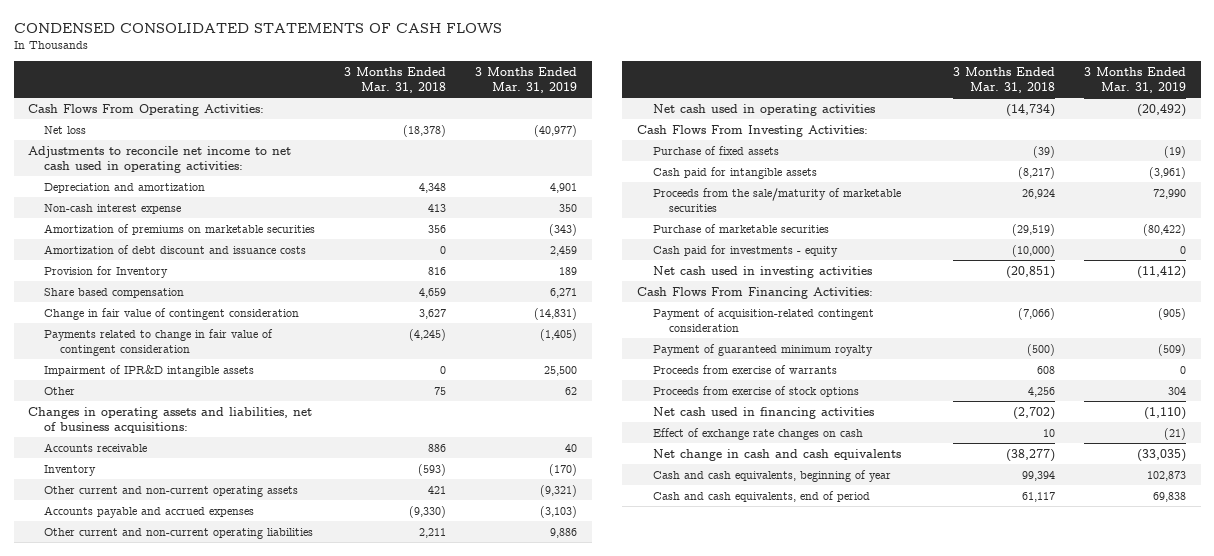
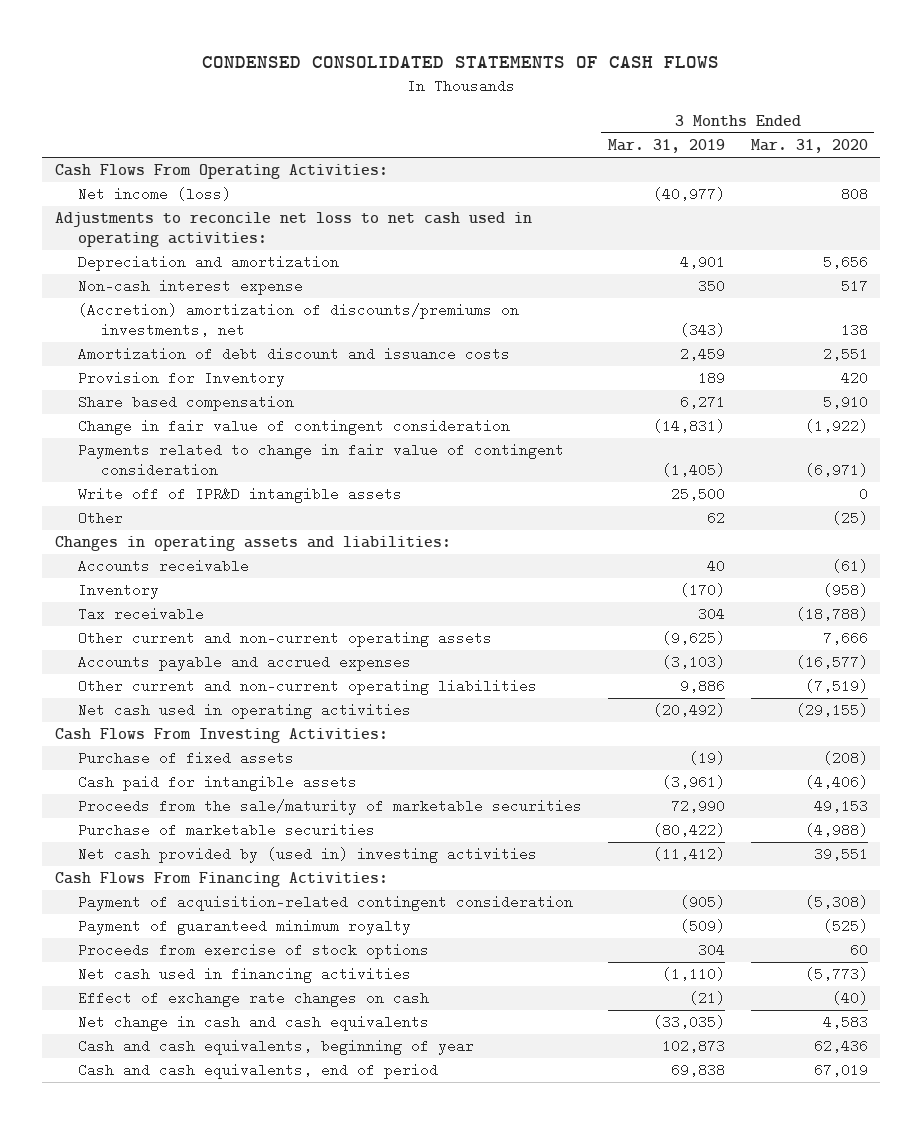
[344,66,447,93] 3 Months Ended Mar. 31, 2018 -> none
none -> [750,139,868,154] Mar. 31, 2020
[44,125,87,134] Net loss -> [78,187,232,202] Net income (loss)
[28,145,292,173] Adjustments to reconcile net income to net cash used in operating activities: -> [54,212,532,248] Adjustments to reconcile net loss to net cash used in operating activities:
[44,223,316,235] Amortization of premiums on marketable securities -> [78,303,520,338] (Accretion) amortization of discounts/premiums on investments, net
[44,364,255,377] Impairment of IPR&D intangible assets -> [78,487,403,504] Write off of IPR&D intangible assets
[28,406,313,433] Changes in operating assets and liabilities, net of business acquisitions: -> [54,536,451,552] Changes in operating assets and liabilities:
none -> [78,607,205,622] Tax receivable
[540,484,578,497] (9,321) -> [661,631,725,646] (9,625)
[653,244,839,257] Cash paid for investments - equity -> none
[653,265,873,278] Net cash used in investing activities -> [78,847,538,864] Net cash provided by (used in) investing activities
[653,364,838,374] Proceeds from exercise of warrants -> none

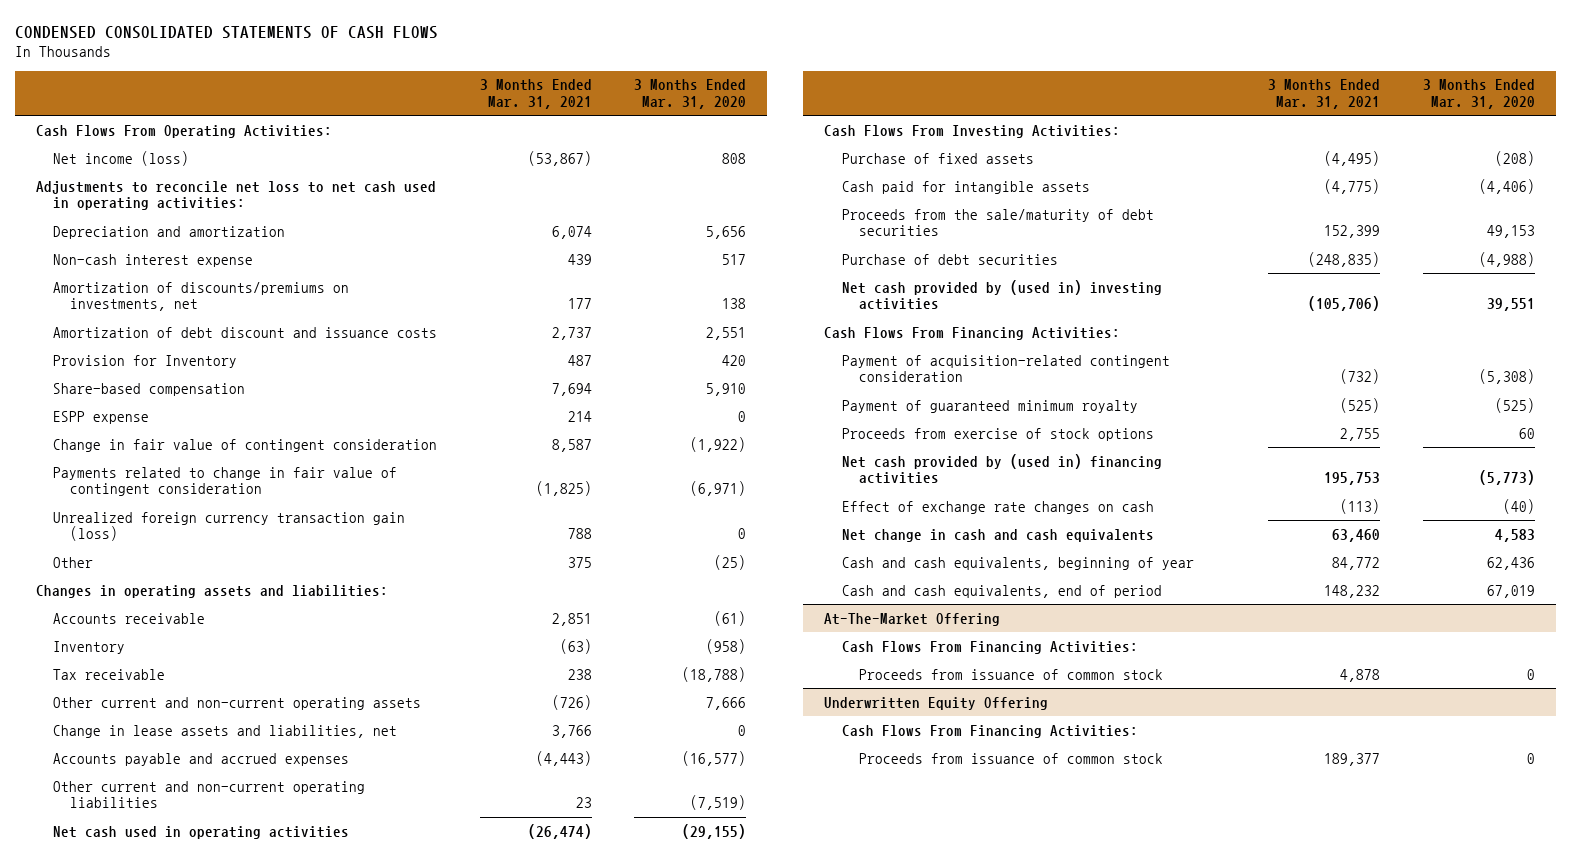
[607,139,725,154] Mar. 31, 2019 -> none
none -> [479,79,592,109] 3 Months Ended Mar. 31, 2021
[78,303,520,338] (Accretion) amortization of discounts/premiums on investments, net -> [53,281,350,312] Amortization of discounts/premiums on investments, net
[78,395,295,412] Share based compensation -> [53,382,246,396] Share-based compensation
none -> [53,410,150,424] ESPP expense
[78,487,403,504] Write off of IPR&D intangible assets -> none
none -> [53,511,406,542] Unrealized foreign currency transaction gain (loss)
none -> [53,724,398,738] Change in lease assets and liabilities, net
[78,799,583,816] Proceeds from the sale/maturity of marketable securities -> [841,208,1154,237] Proceeds from the sale/maturity of debt securities
[78,823,376,838] Purchase of marketable securities -> [841,253,1058,265] Purchase of debt securities
[78,967,412,984] Net cash used in financing activities -> [841,453,1162,485] Net cash provided by (used in) financing activities
none -> [824,612,1001,626] At-The-Market Offering
none -> [841,640,1138,654] Cash Flows From Financing Activities:
none -> [859,668,1164,680] Proceeds from issuance of common stock
none -> [824,696,1049,710] Underwritten Equity Offering
none -> [841,724,1138,738] Cash Flows From Financing Activities:
none -> [859,752,1164,764] Proceeds from issuance of common stock

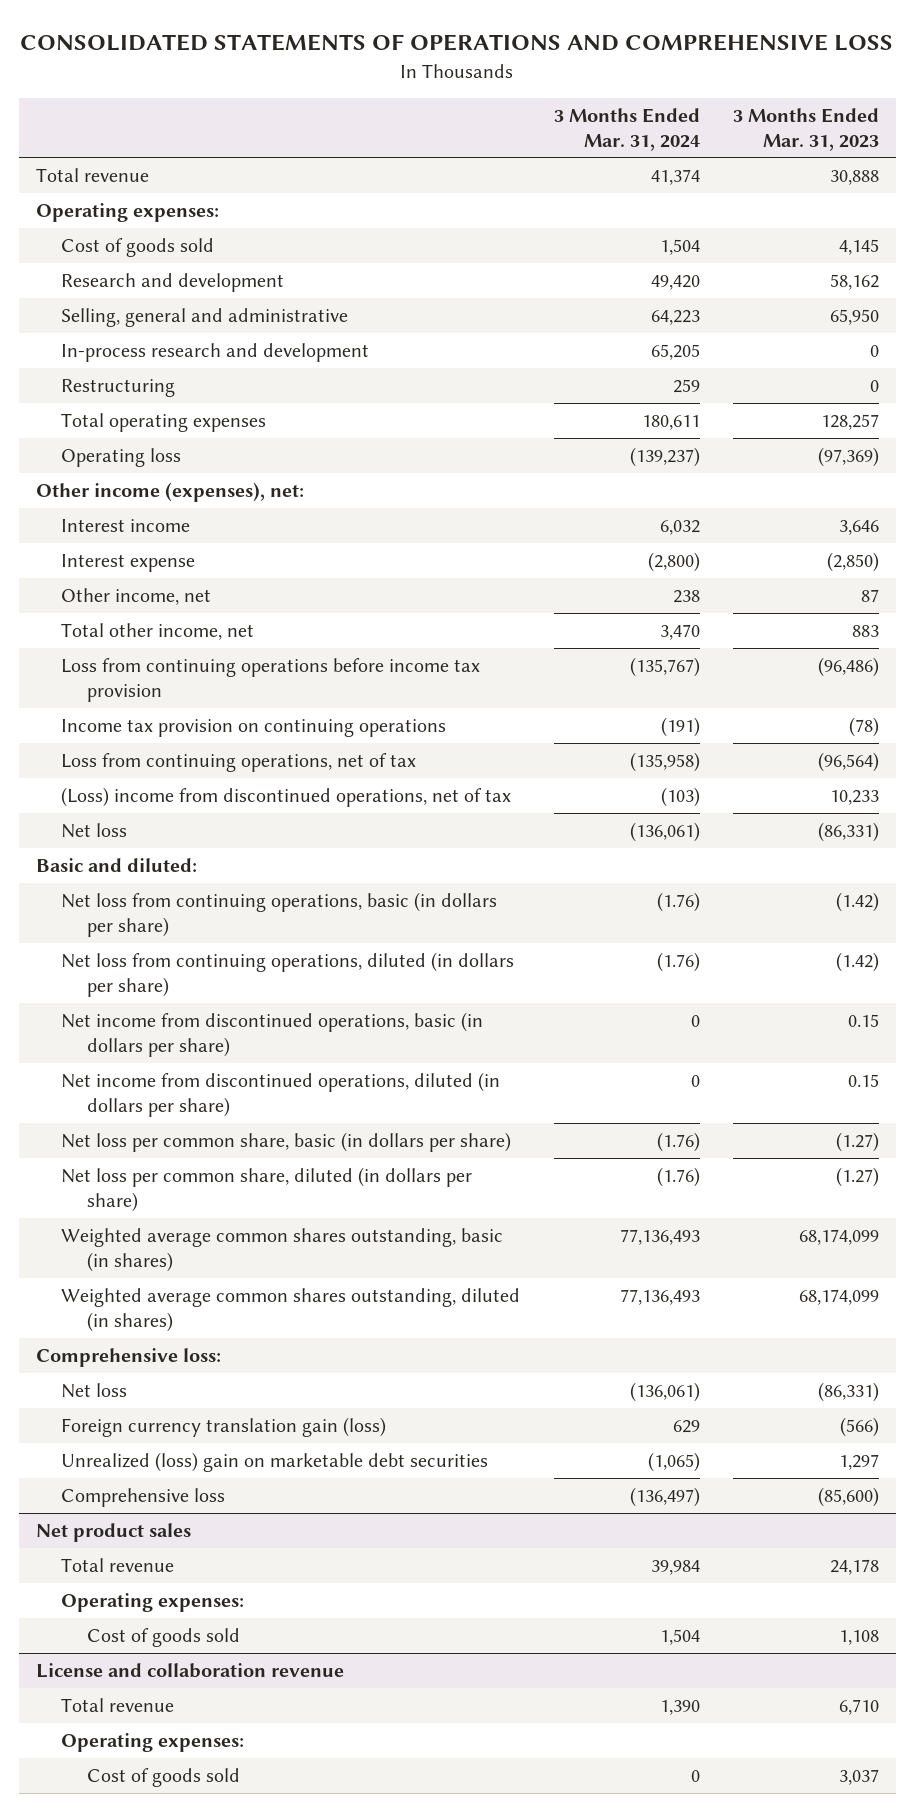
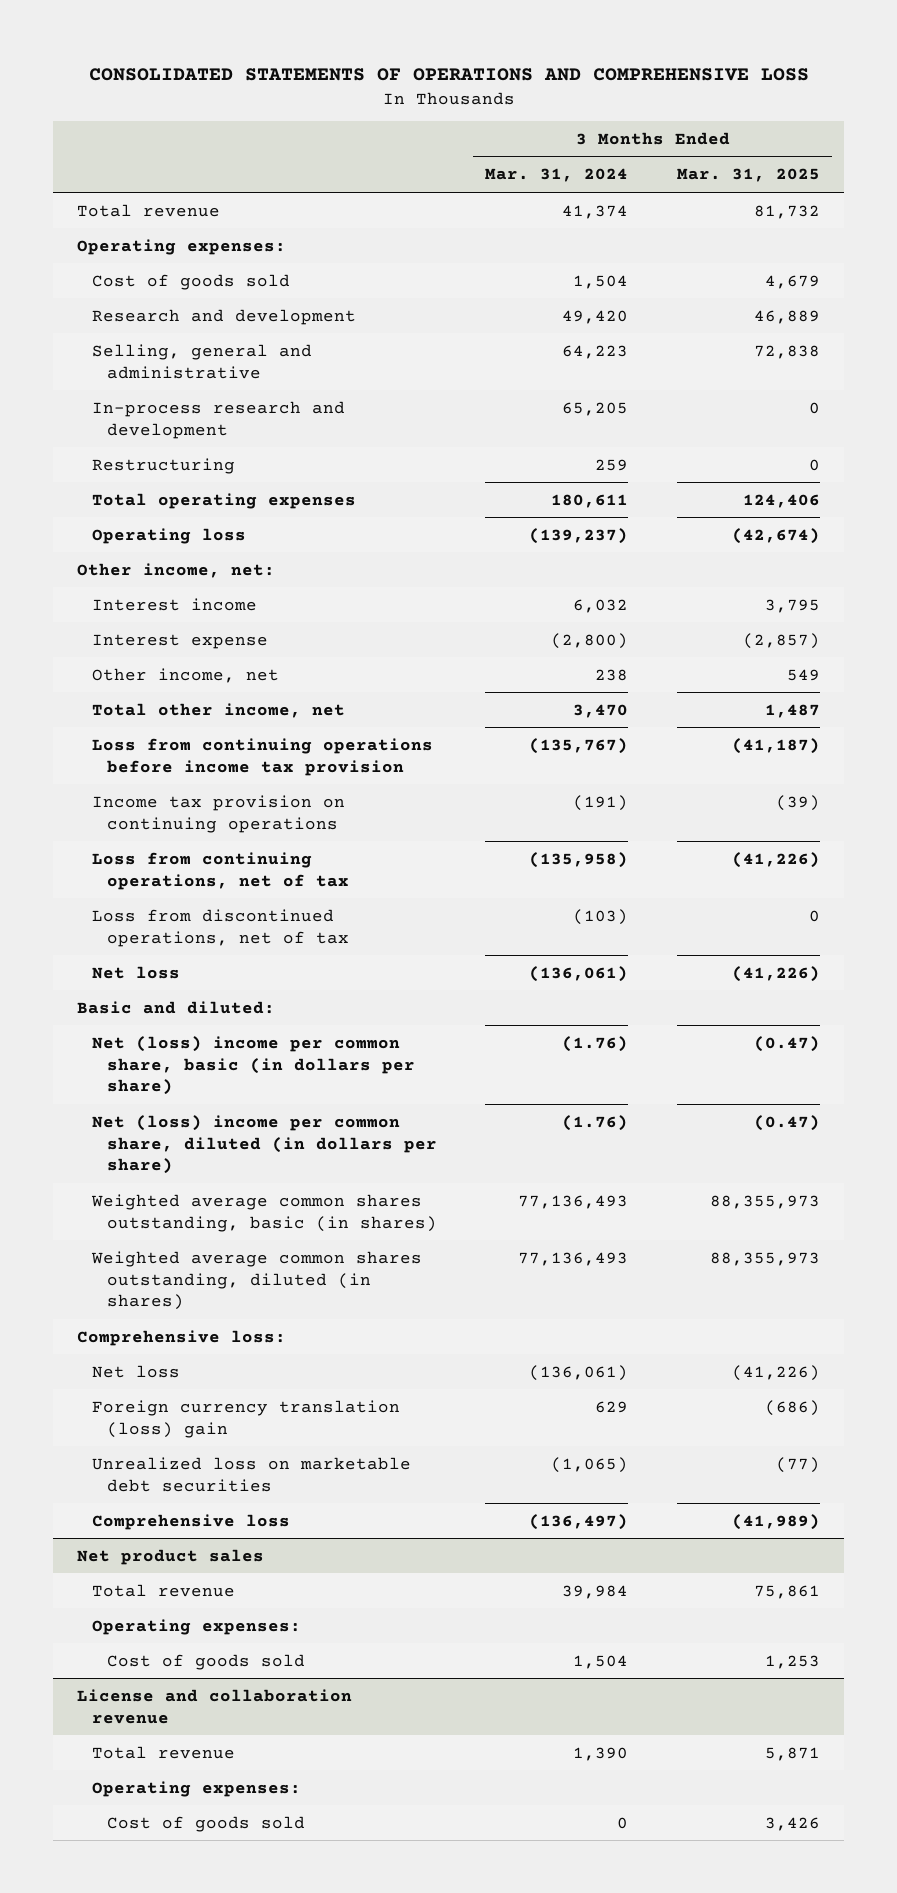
[732,107,879,151] 3 Months Ended Mar. 31, 2023 -> none
none -> [676,168,820,183] Mar. 31, 2025
[35,482,304,503] Other income (expenses), net: -> [77,562,276,578] Other income, net:
[61,787,512,808] (Loss) income from discontinued operations, net of tax -> [92,908,350,947] Loss from discontinued operations, net of tax
[61,892,498,937] Net loss from continuing operations, basic (in dollars per share) -> none
[61,952,515,997] Net loss from continuing operations, diluted (in dollars per share) -> none
[61,1012,484,1057] Net income from discontinued operations, basic (in dollars per share) -> none
[61,1072,501,1117] Net income from discontinued operations, diluted (in dollars per share) -> none
[61,1132,512,1153] Net loss per common share, basic (in dollars per share) -> [92,1035,416,1096] Net (loss) income per common share, basic (in dollars per share)
[61,1167,473,1212] Net loss per common share, diluted (in dollars per share) -> [92,1114,438,1175] Net (loss) income per common share, diluted (in dollars per share)
[61,1417,387,1438] Foreign currency translation gain (loss) -> [92,1399,401,1438] Foreign currency translation (loss) gain
[61,1452,489,1473] Unrealized (loss) gain on marketable debt securities -> [92,1456,412,1492] Unrealized loss on marketable debt securities

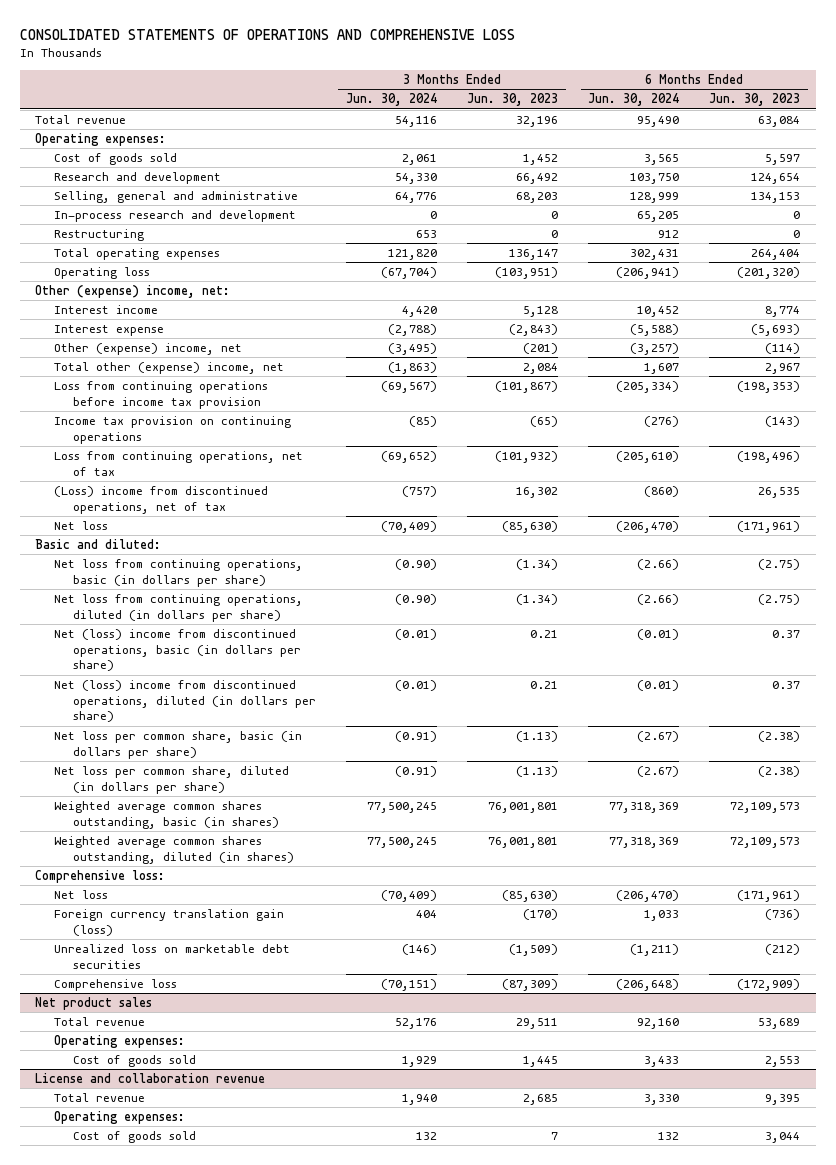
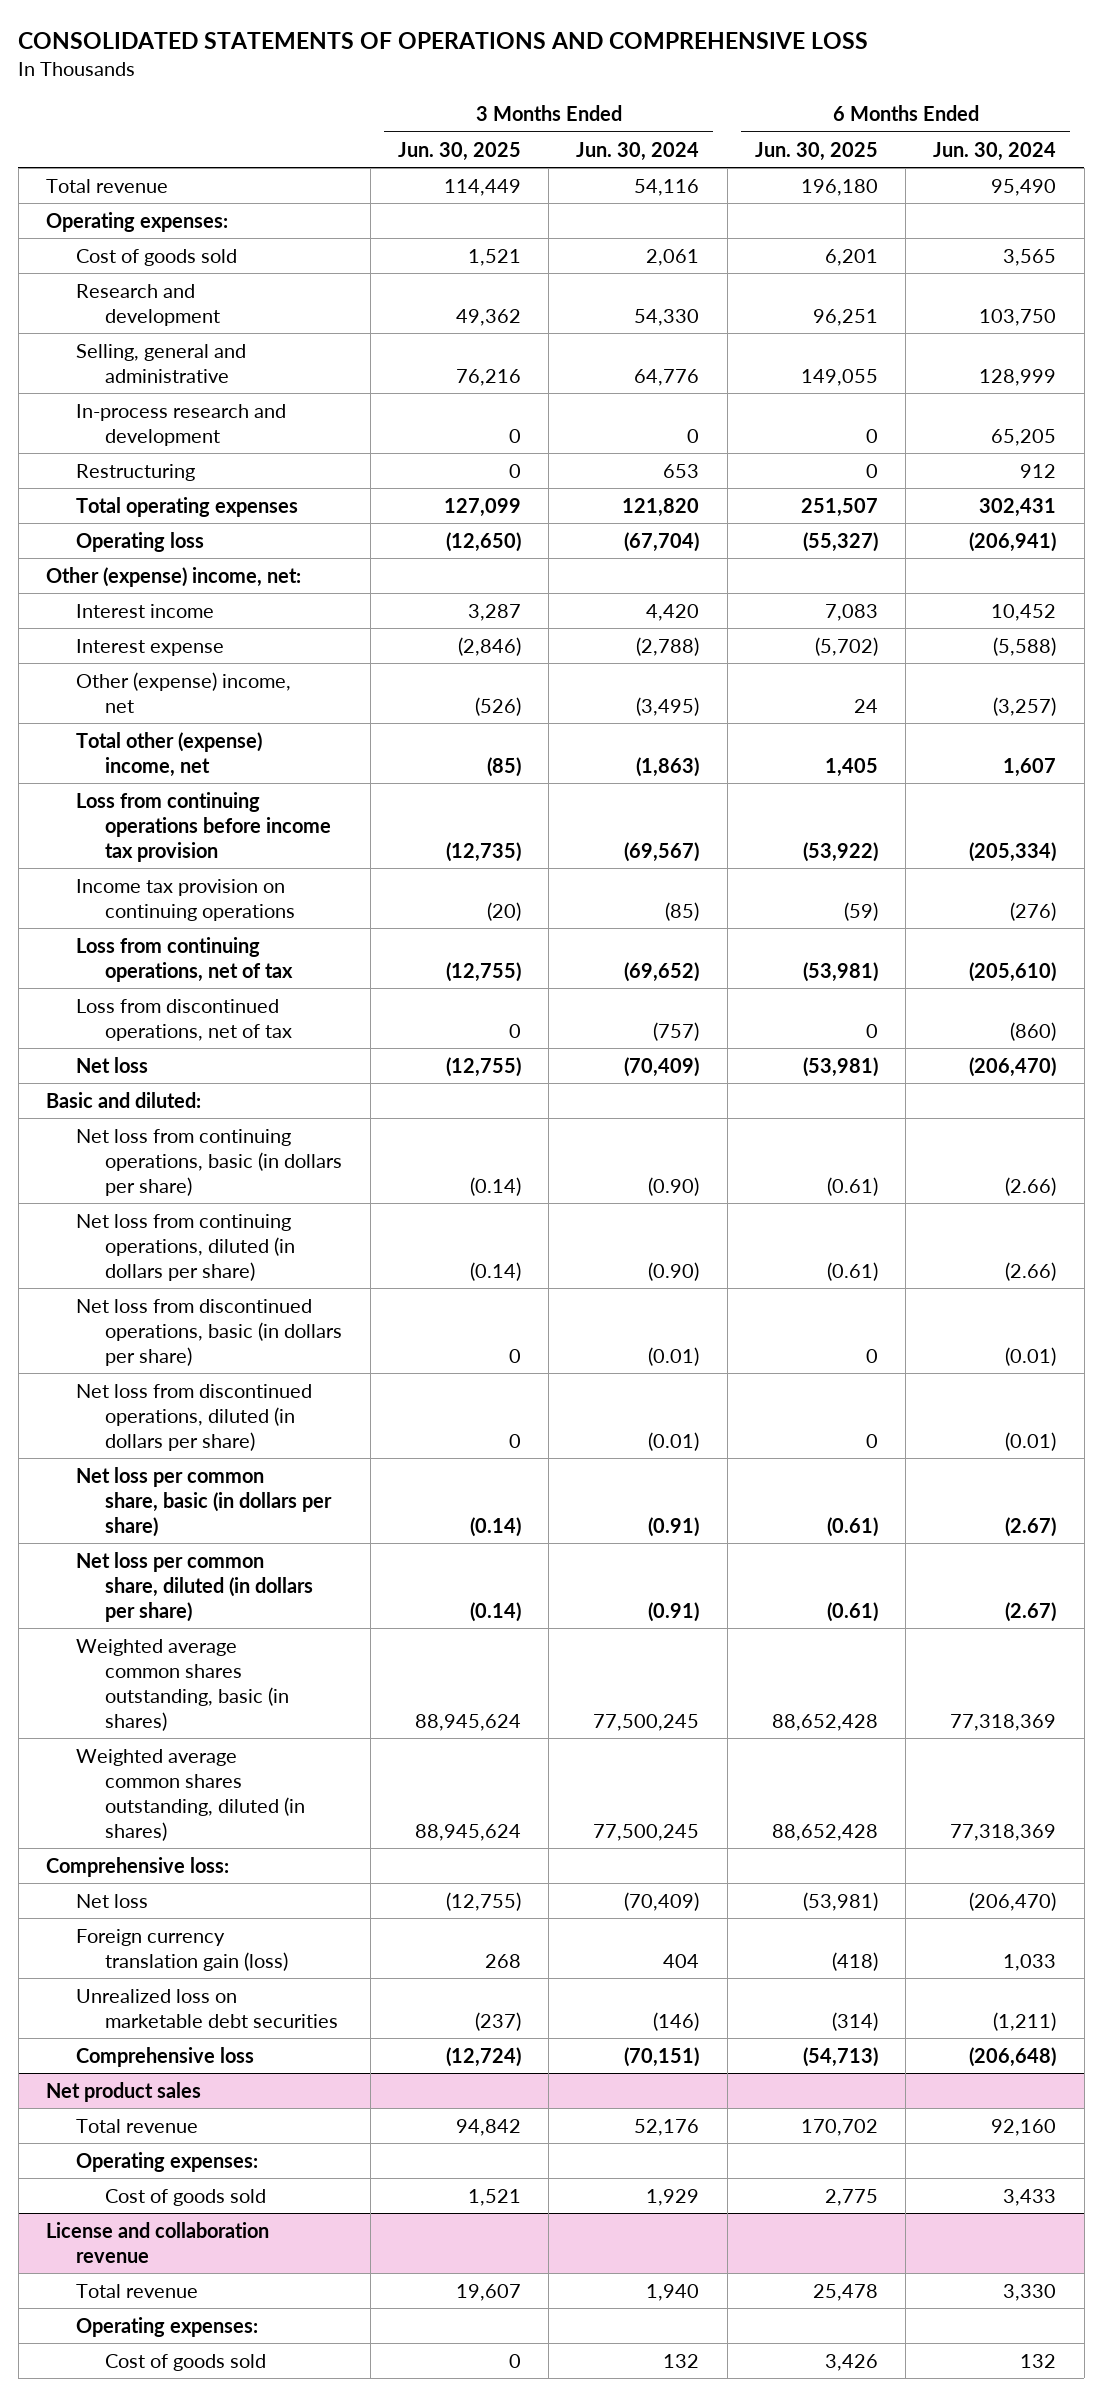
[467,93,559,107] Jun. 30, 2023 -> none
[709,93,801,107] Jun. 30, 2023 -> none
none -> [397,141,521,161] Jun. 30, 2025
none -> [754,141,878,161] Jun. 30, 2025
[54,486,269,514] (Loss) income from discontinued operations, net of tax -> [75,998,293,1041] Loss from discontinued operations, net of tax
[54,629,301,672] Net (loss) income from discontinued operations, basic (in dollars per share) -> [75,1298,343,1366] Net loss from discontinued operations, basic (in dollars per share)
[54,680,316,723] Net (loss) income from discontinued operations, diluted (in dollars per share) -> [75,1383,312,1451] Net loss from discontinued operations, diluted (in dollars per share)

